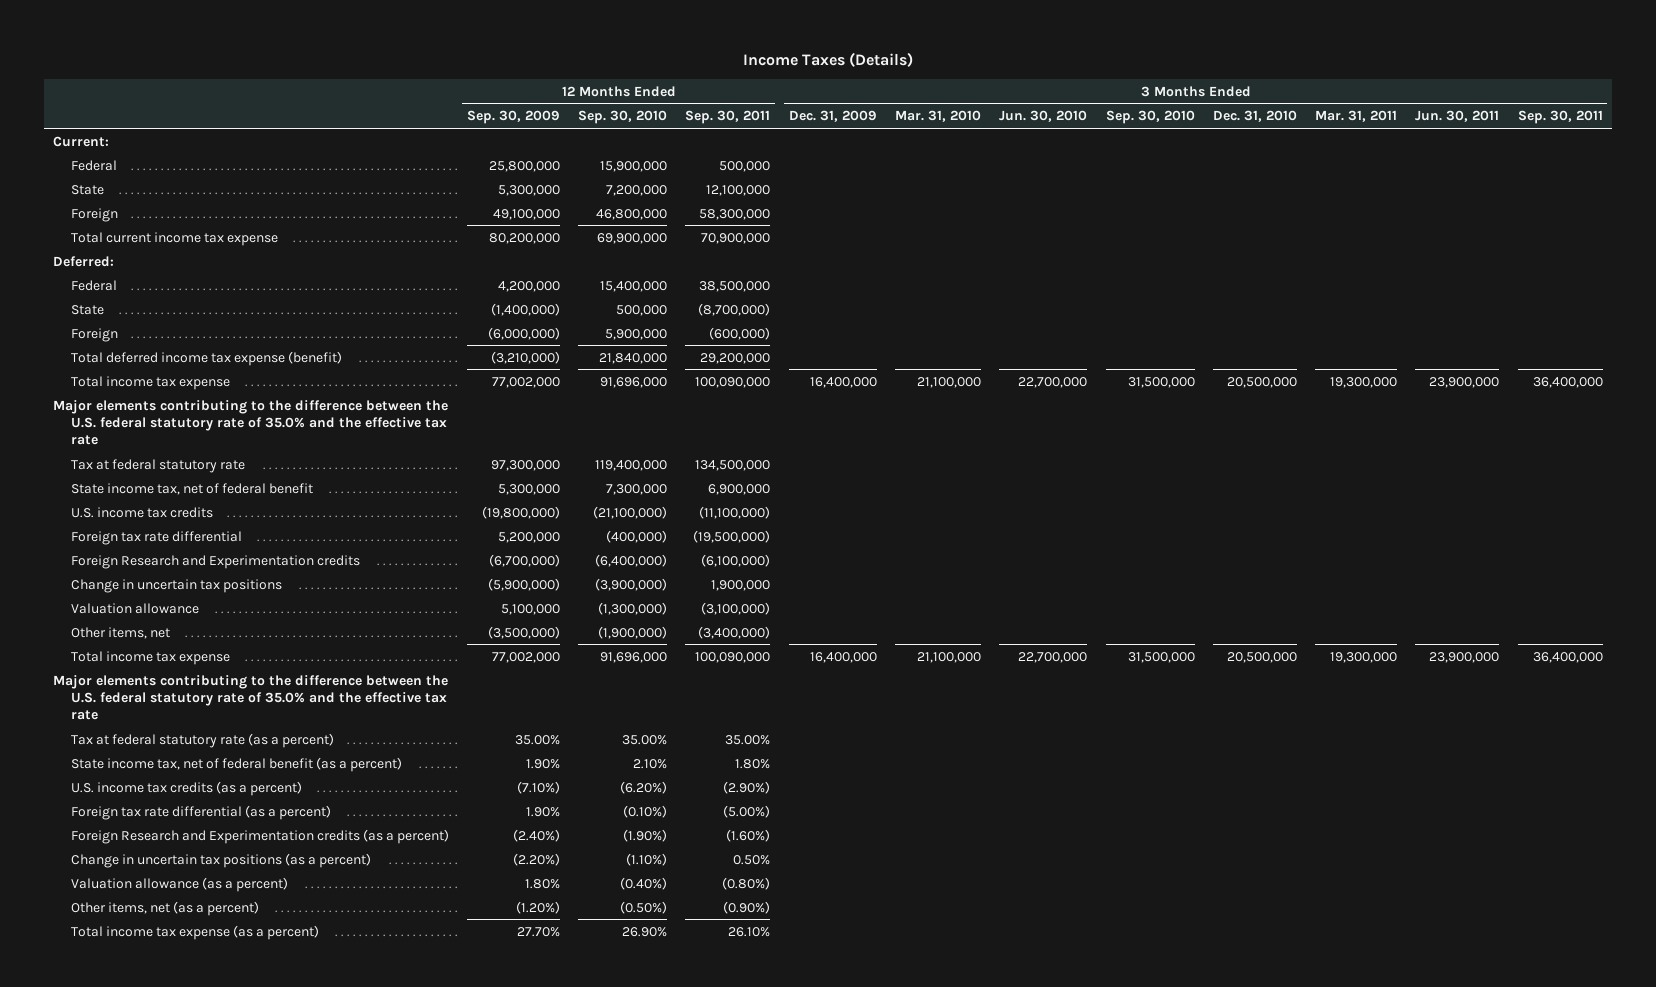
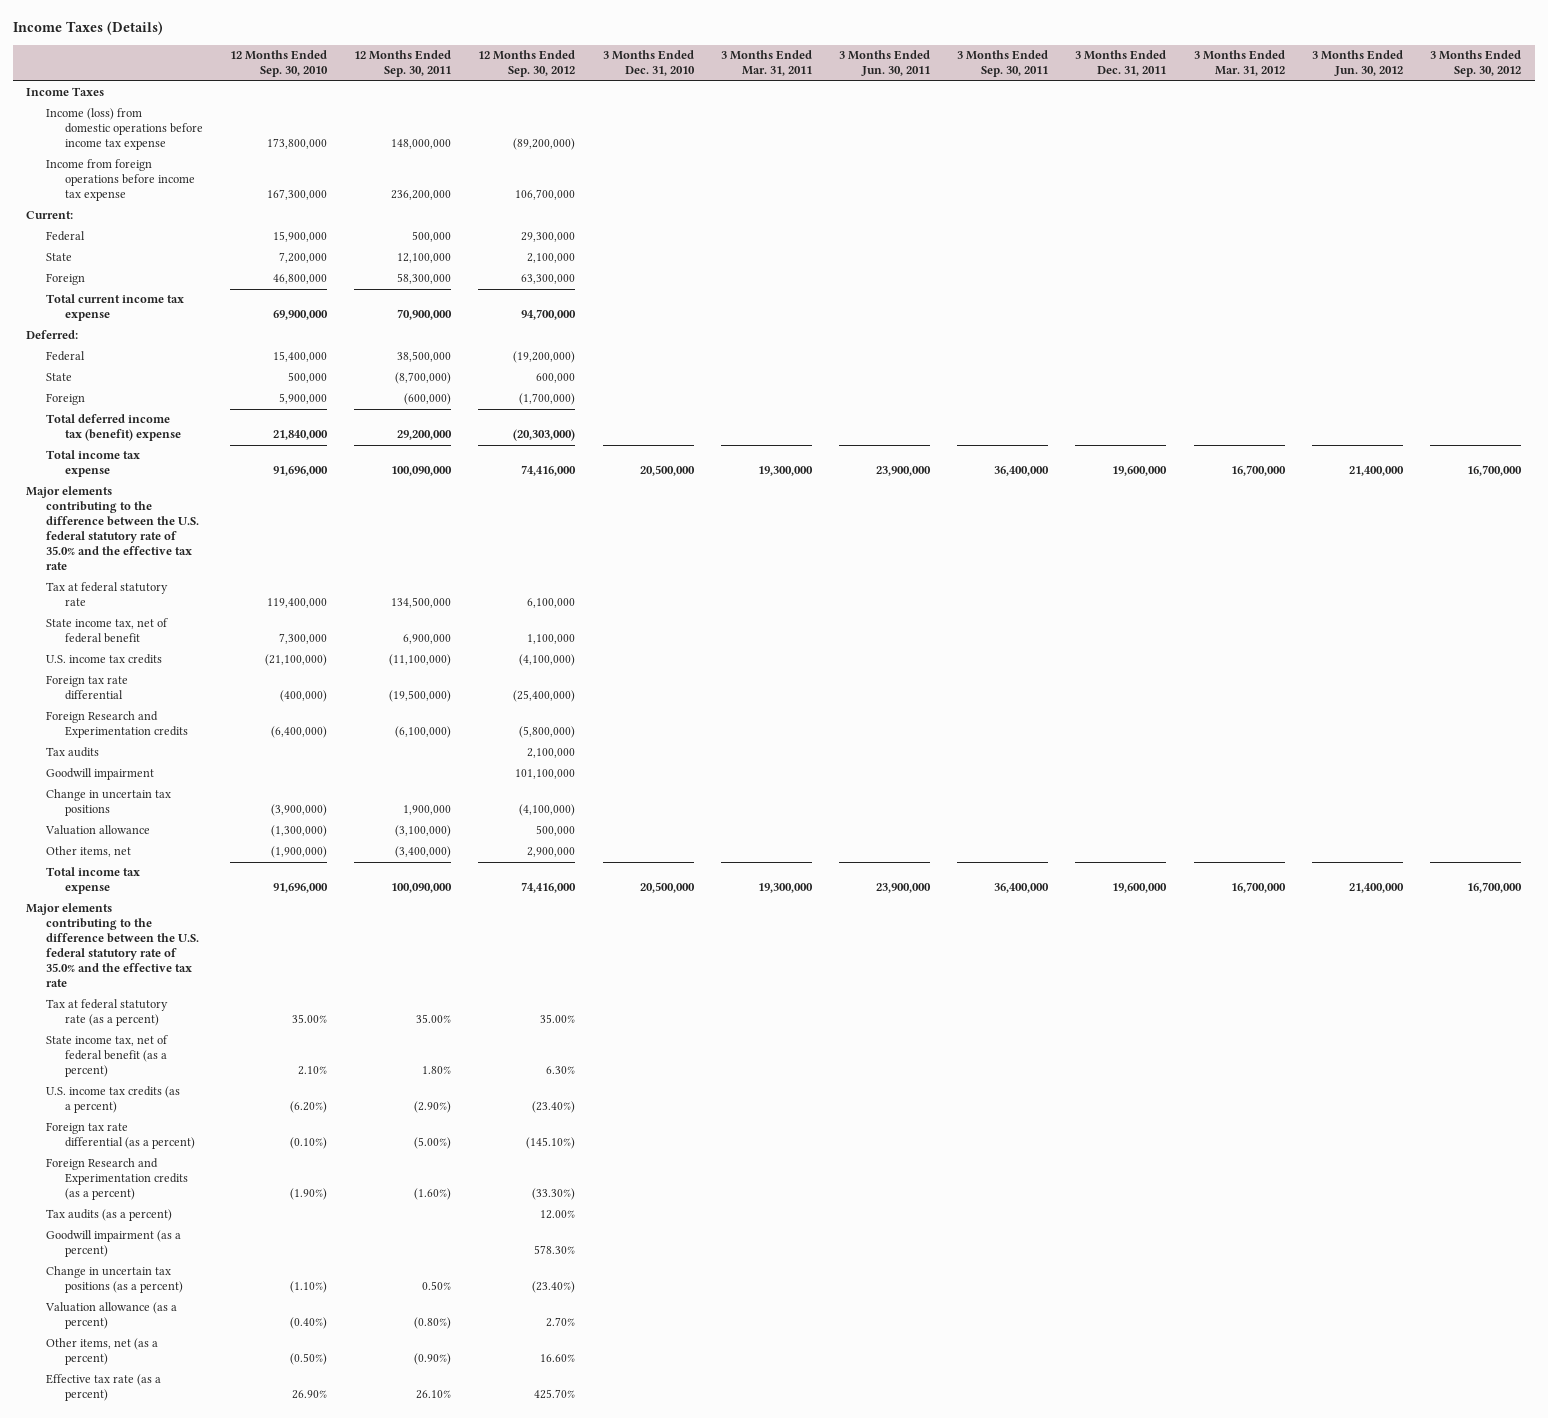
[466,110,560,125] Sep. 30, 2009 -> none
[788,110,877,123] Dec. 31, 2009 -> none
[895,110,982,123] Mar. 31, 2010 -> none
[999,110,1088,123] Jun. 30, 2010 -> none
[1105,110,1195,125] Sep. 30, 2010 -> none
none -> [478,50,576,78] 12 Months Ended Sep. 30, 2012
none -> [1075,50,1167,77] 3 Months Ended Dec. 31, 2011
none -> [1193,50,1285,77] 3 Months Ended Mar. 31, 2012
none -> [1311,50,1403,77] 3 Months Ended Jun. 30, 2012
none -> [1430,50,1522,78] 3 Months Ended Sep. 30, 2012
none -> [26,87,105,97] Income Taxes
none -> [45,108,203,151] Income (loss) from domestic operations before income tax expense
none -> [45,159,195,202] Income from foreign operations before income tax expense
[70,350,342,366] Total deferred income tax expense (benefit) -> [45,414,181,442] Total deferred income tax (benefit) expense
none -> [45,747,99,758] Tax audits
none -> [45,768,154,781] Goodwill impairment
none -> [45,1209,172,1222] Tax audits (as a percent)
none -> [45,1230,181,1258] Goodwill impairment (as a percent)
[70,924,319,940] Total income tax expense (as a percent) -> [45,1374,161,1402] Effective tax rate (as a percent)

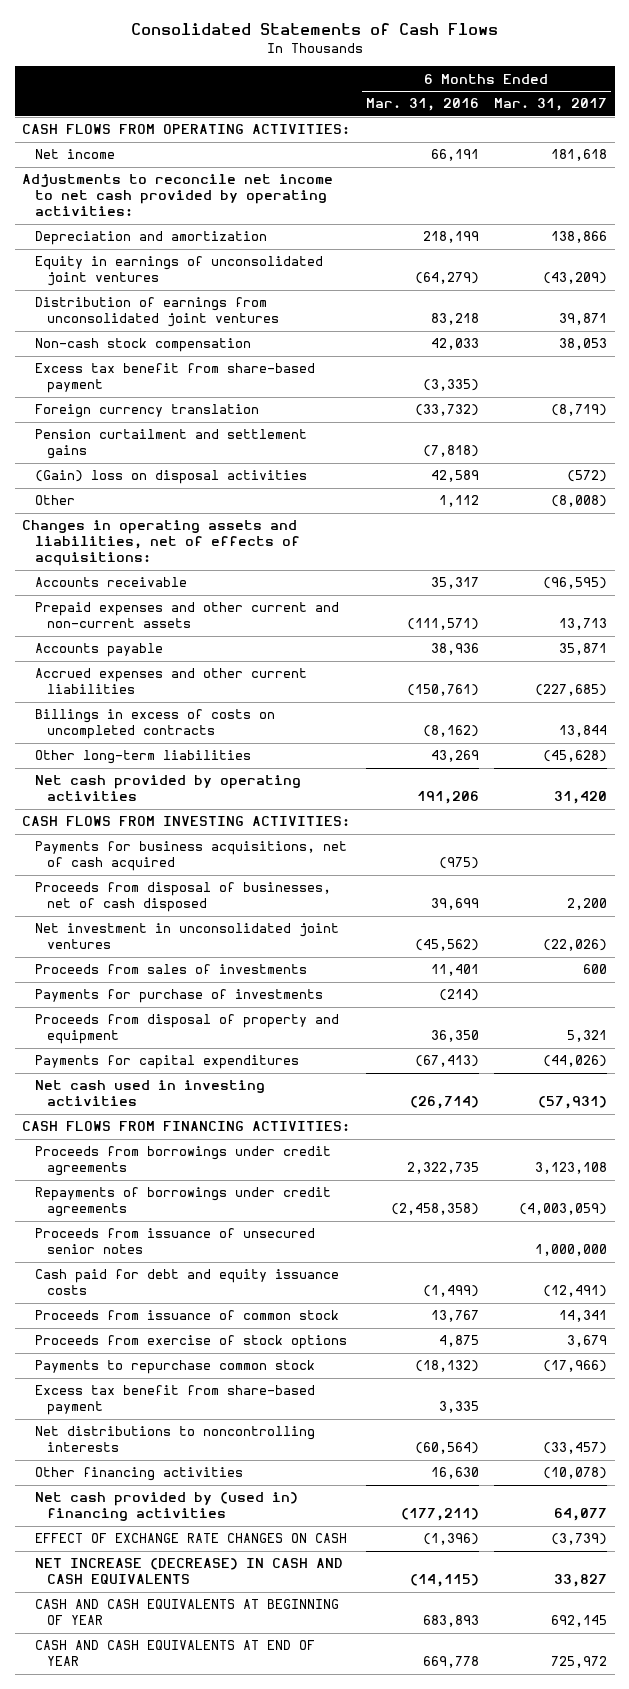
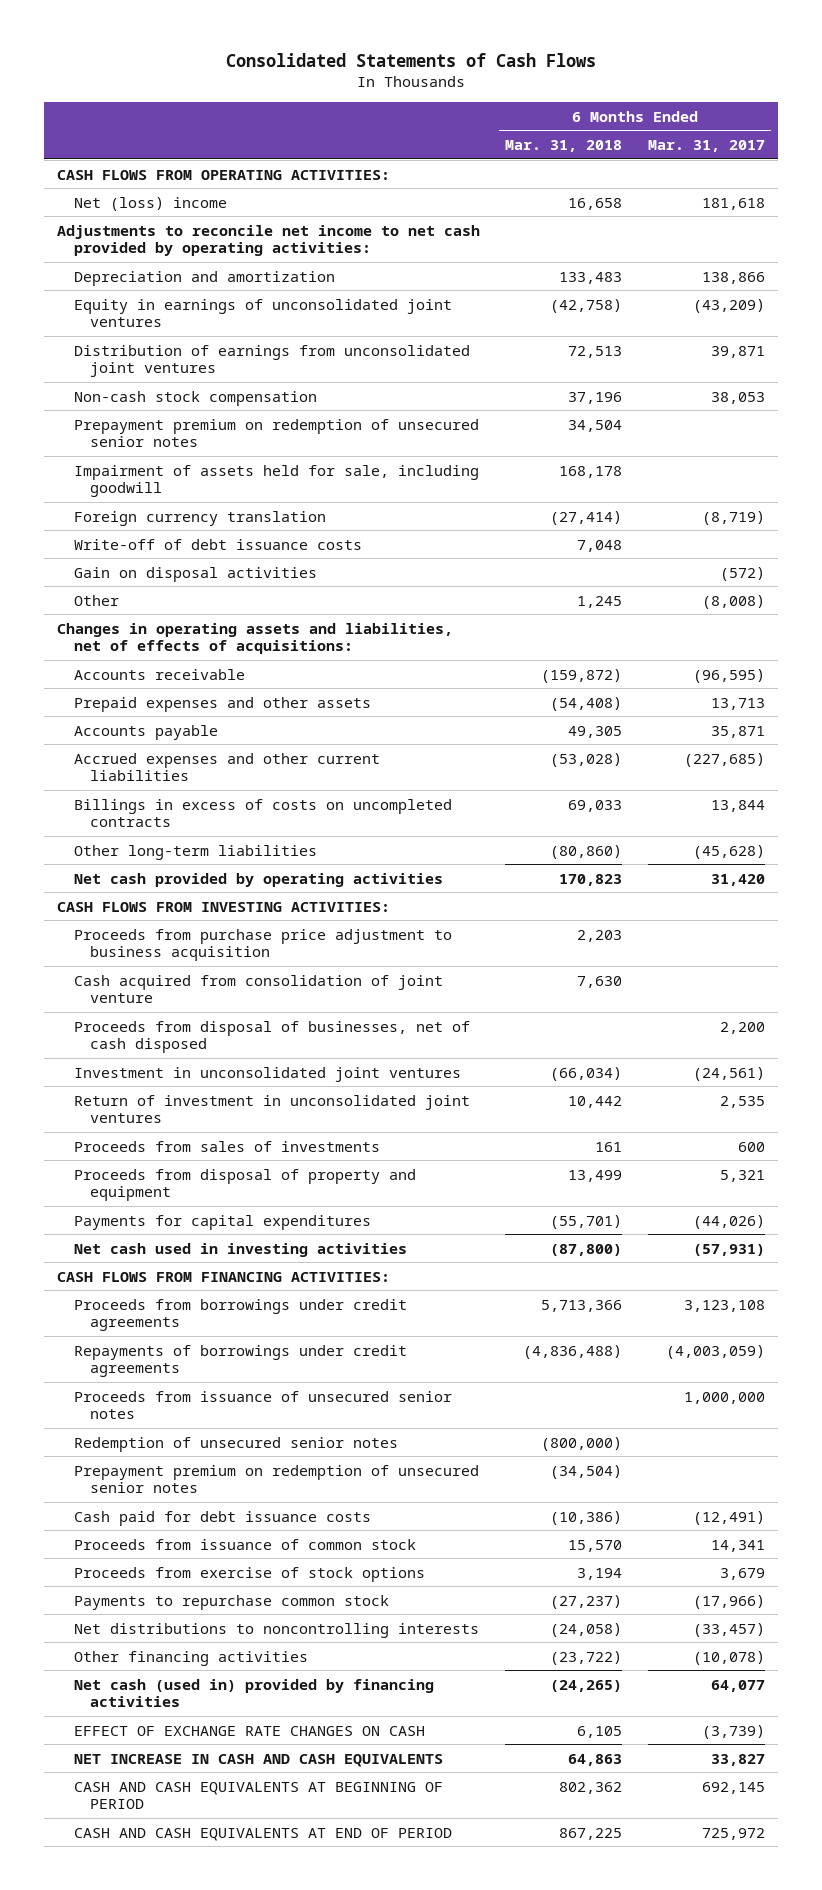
[365,98,479,112] Mar. 31, 2016 -> none
none -> [505,140,623,153] Mar. 31, 2018
[34,149,115,160] Net income -> [73,196,227,211] Net (loss) income
[34,363,315,394] Excess tax benefit from share-based payment -> none
none -> [73,418,479,447] Prepayment premium on redemption of unsecured senior notes
none -> [73,464,479,497] Impairment of assets held for sale, including goodwill
[34,429,307,460] Pension curtailment and settlement gains -> none
none -> [73,538,362,550] Write-off of debt issuance costs
[34,470,307,485] (Gain) loss on disposal activities -> [73,566,317,582] Gain on disposal activities
[34,602,339,629] Prepaid expenses and other current and non-current assets -> [73,696,371,712] Prepaid expenses and other assets
[34,841,347,872] Payments for business acquisitions, net of cash acquired -> none
none -> [73,928,452,961] Proceeds from purchase price adjustment to business acquisition
none -> [73,974,443,1003] Cash acquired from consolidation of joint venture
[34,923,339,950] Net investment in unconsolidated joint ventures -> [73,1066,461,1082] Investment in unconsolidated joint ventures
[542,939,607,952] (22,026) -> [693,1066,766,1081] (24,561)
none -> [73,1094,470,1123] Return of investment in unconsolidated joint ventures
[34,989,323,1004] Payments for purchase of investments -> none
none -> [73,1436,398,1452] Redemption of unsecured senior notes
none -> [73,1464,479,1493] Prepayment premium on redemption of unsecured senior notes
[34,1269,339,1296] Cash paid for debt and equity issuance costs -> [73,1510,371,1526] Cash paid for debt issuance costs
[34,1385,315,1416] Excess tax benefit from share-based payment -> none
[34,1492,298,1522] Net cash provided by (used in) financing activities -> [73,1678,434,1707] Net cash (used in) provided by financing activities
[34,1558,343,1585] NET INCREASE (DECREASE) IN CASH AND CASH EQUIVALENTS -> [73,1753,443,1767] NET INCREASE IN CASH AND CASH EQUIVALENTS
[34,1599,339,1626] CASH AND CASH EQUIVALENTS AT BEGINNING OF YEAR -> [73,1781,443,1809] CASH AND CASH EQUIVALENTS AT BEGINNING OF PERIOD
[34,1640,315,1667] CASH AND CASH EQUIVALENTS AT END OF YEAR -> [73,1827,452,1841] CASH AND CASH EQUIVALENTS AT END OF PERIOD

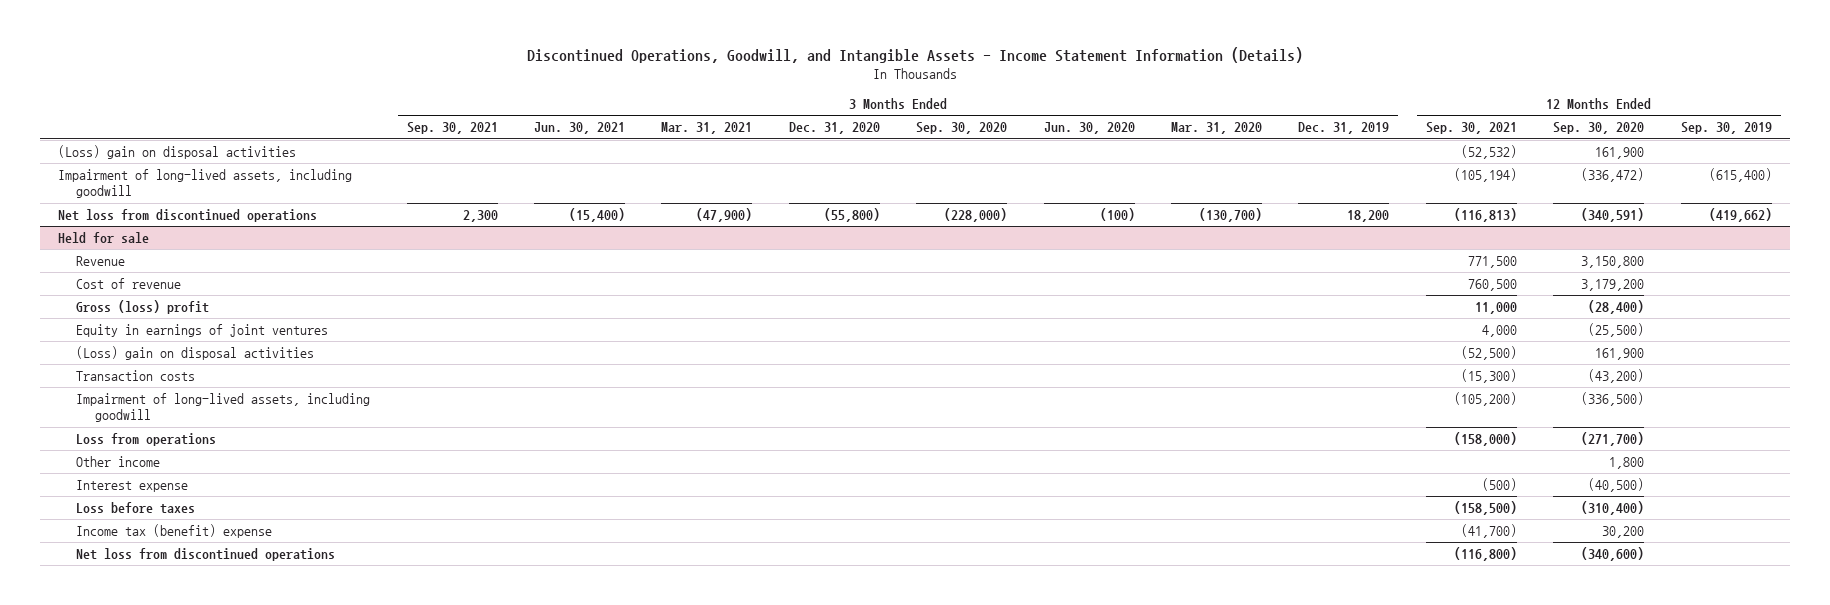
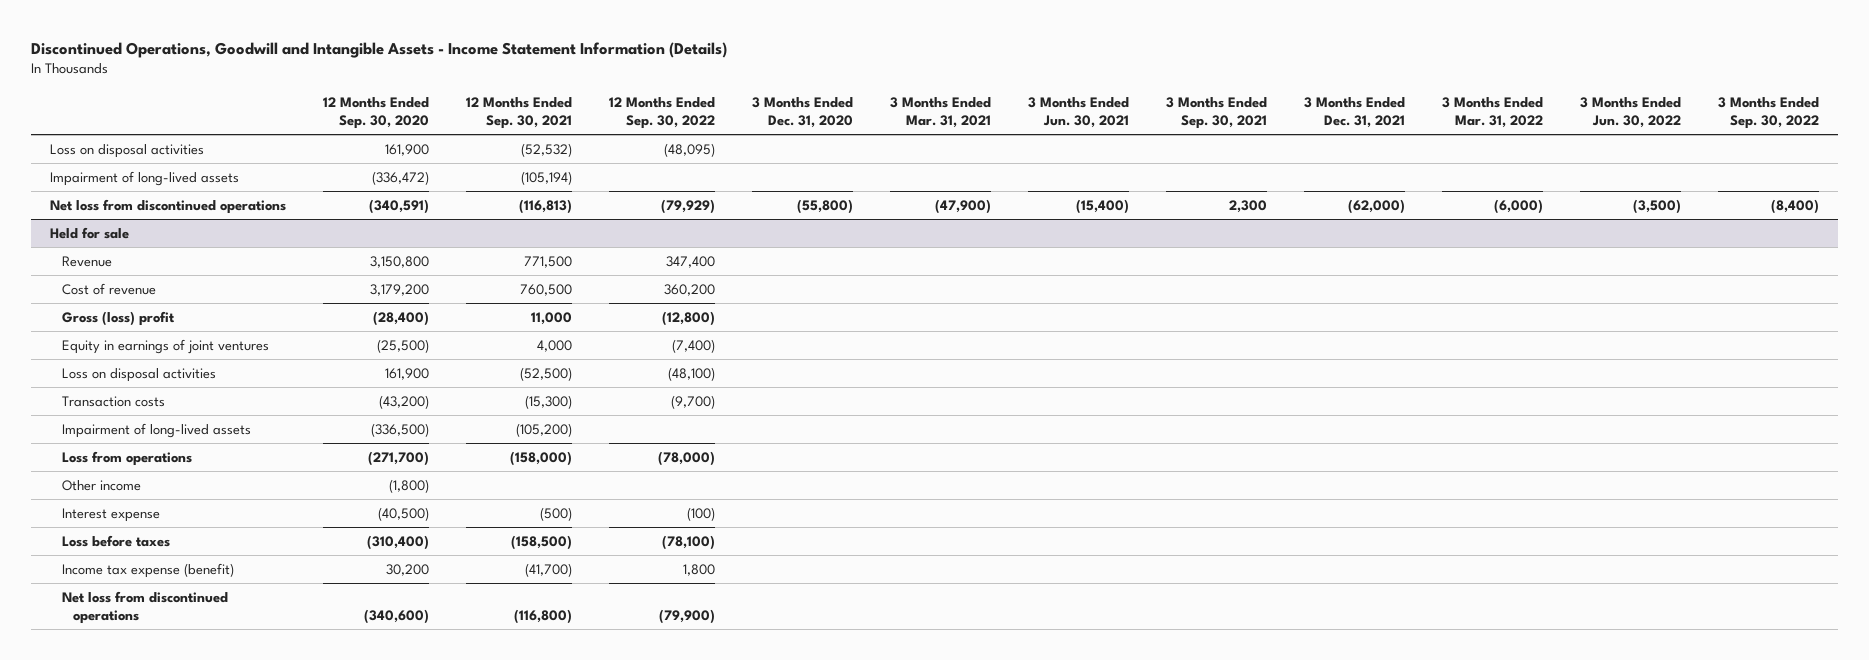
[526,47,1303,64] Discontinued Operations, Goodwill, and Intangible Assets - Income Statement Information (Details) -> [31,41,728,58] Discontinued Operations, Goodwill and Intangible Assets - Income Statement Information (Details)
[916,122,1008,135] Sep. 30, 2020 -> none
[1043,122,1135,135] Jun. 30, 2020 -> none
[1171,122,1263,135] Mar. 31, 2020 -> none
[1298,122,1390,135] Dec. 31, 2019 -> none
[1680,122,1772,135] Sep. 30, 2019 -> none
none -> [608,96,715,129] 12 Months Ended Sep. 30, 2022
none -> [1304,96,1406,128] 3 Months Ended Dec. 31, 2021
none -> [1442,96,1544,128] 3 Months Ended Mar. 31, 2022
none -> [1580,96,1682,128] 3 Months Ended Jun. 30, 2022
none -> [1718,96,1820,129] 3 Months Ended Sep. 30, 2022
[57,144,296,159] (Loss) gain on disposal activities -> [49,143,204,158] Loss on disposal activities
[57,168,352,199] Impairment of long-lived assets, including goodwill -> [49,170,239,186] Impairment of long-lived assets
[76,345,315,360] (Loss) gain on disposal activities -> [61,367,216,382] Loss on disposal activities
[76,392,371,423] Impairment of long-lived assets, including goodwill -> [61,422,251,438] Impairment of long-lived assets
[1609,456,1645,469] 1,800 -> [388,478,429,493] (1,800)
[76,523,273,538] Income tax (benefit) expense -> [61,562,234,578] Income tax expense (benefit)

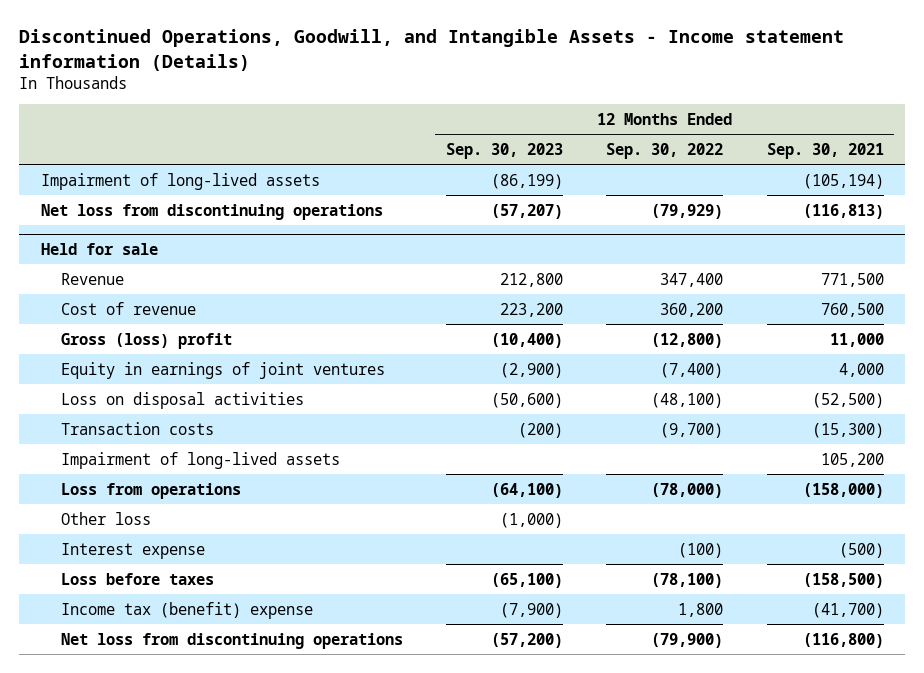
[31,41,728,58] Discontinued Operations, Goodwill and Intangible Assets - Income Statement Information (Details) -> [19,29,845,71] Discontinued Operations, Goodwill, and Intangible Assets - Income statement information (Details)
[322,96,429,129] 12 Months Ended Sep. 30, 2020 -> none
[751,96,853,128] 3 Months Ended Dec. 31, 2020 -> none
[889,96,991,128] 3 Months Ended Mar. 31, 2021 -> none
[1028,96,1130,128] 3 Months Ended Jun. 30, 2021 -> none
[1166,96,1268,129] 3 Months Ended Sep. 30, 2021 -> none
[1304,96,1406,128] 3 Months Ended Dec. 31, 2021 -> none
[1442,96,1544,128] 3 Months Ended Mar. 31, 2022 -> none
[1580,96,1682,128] 3 Months Ended Jun. 30, 2022 -> none
[1718,96,1820,129] 3 Months Ended Sep. 30, 2022 -> none
none -> [446,143,564,160] Sep. 30, 2023
[49,143,204,158] Loss on disposal activities -> none
[49,198,286,214] Net loss from discontinued operations -> [40,203,383,220] Net loss from discontinuing operations
[515,422,572,437] (105,200) -> [820,452,884,467] 105,200
[61,479,141,491] Other income -> none
none -> [60,511,151,525] Other loss
[61,562,234,578] Income tax expense (benefit) -> [60,601,313,619] Income tax (benefit) expense
[61,590,228,625] Net loss from discontinued operations -> [60,632,403,649] Net loss from discontinuing operations

